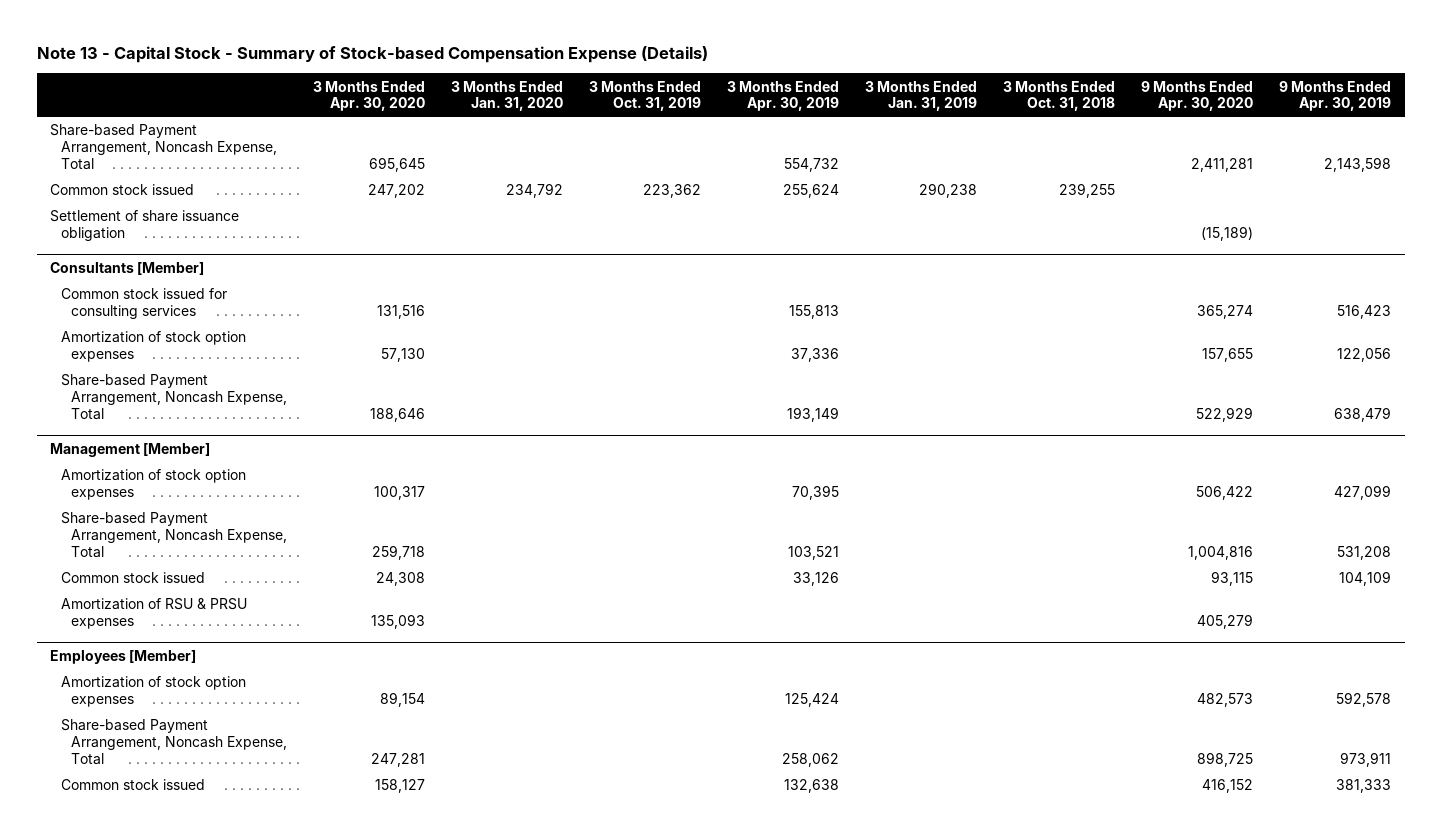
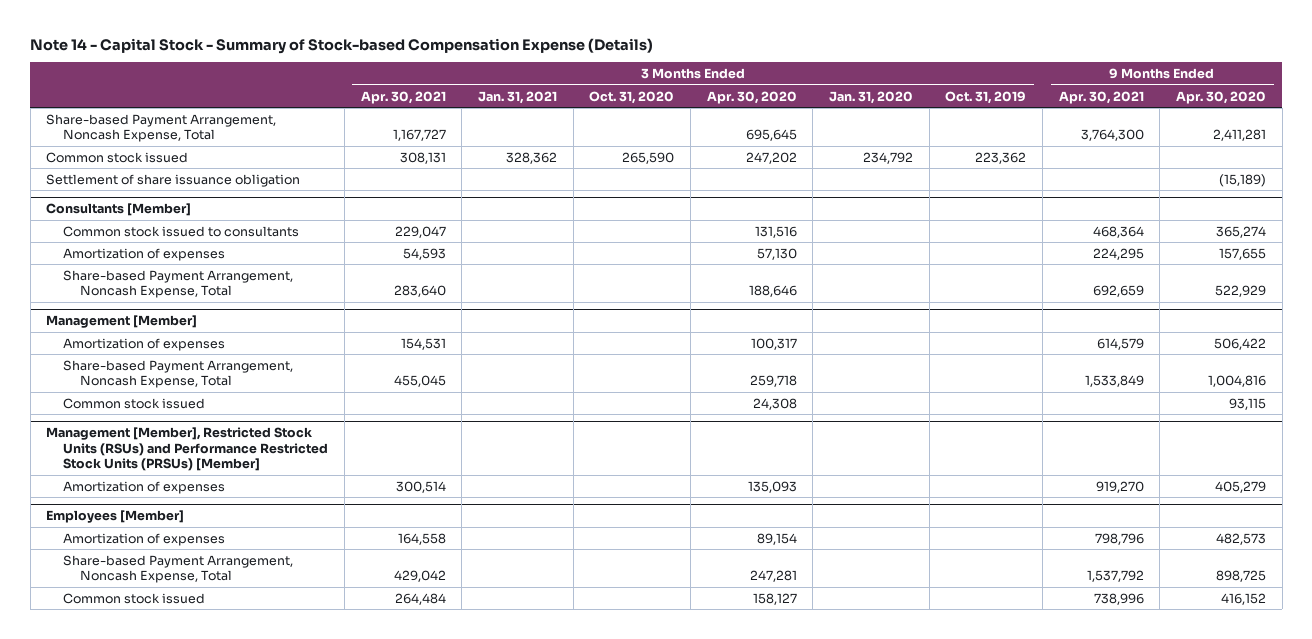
[36,46,708,64] Note 13 - Capital Stock - Summary of Stock-based Compensation Expense (Details) -> [30,37,654,54] Note 14 - Capital Stock - Summary of Stock-based Compensation Expense (Details)
[727,80,840,112] 3 Months Ended Apr. 30, 2019 -> none
[865,80,978,112] 3 Months Ended Jan. 31, 2019 -> none
[1003,80,1116,112] 3 Months Ended Oct. 31, 2018 -> none
[1279,80,1392,112] 9 Months Ended Apr. 30, 2019 -> none
none -> [360,90,446,104] Apr. 30, 2021
none -> [477,90,557,104] Jan. 31, 2021
none -> [589,90,675,104] Oct. 31, 2020
none -> [1058,90,1144,104] Apr. 30, 2021
[60,288,227,319] Common stock issued for consulting services -> [63,225,300,237] Common stock issued to consultants
[60,331,246,362] Amortization of stock option expenses -> [63,247,226,261] Amortization of expenses
[60,469,246,500] Amortization of stock option expenses -> [63,337,226,351] Amortization of expenses
none -> [46,427,329,472] Management [Member], Restricted Stock Units (RSUs) and Performance Restricted Stock Units (PRSUs) [Member]
[60,598,247,629] Amortization of RSU & PRSU expenses -> [63,480,226,494] Amortization of expenses
[60,676,246,707] Amortization of stock option expenses -> [63,532,226,546] Amortization of expenses

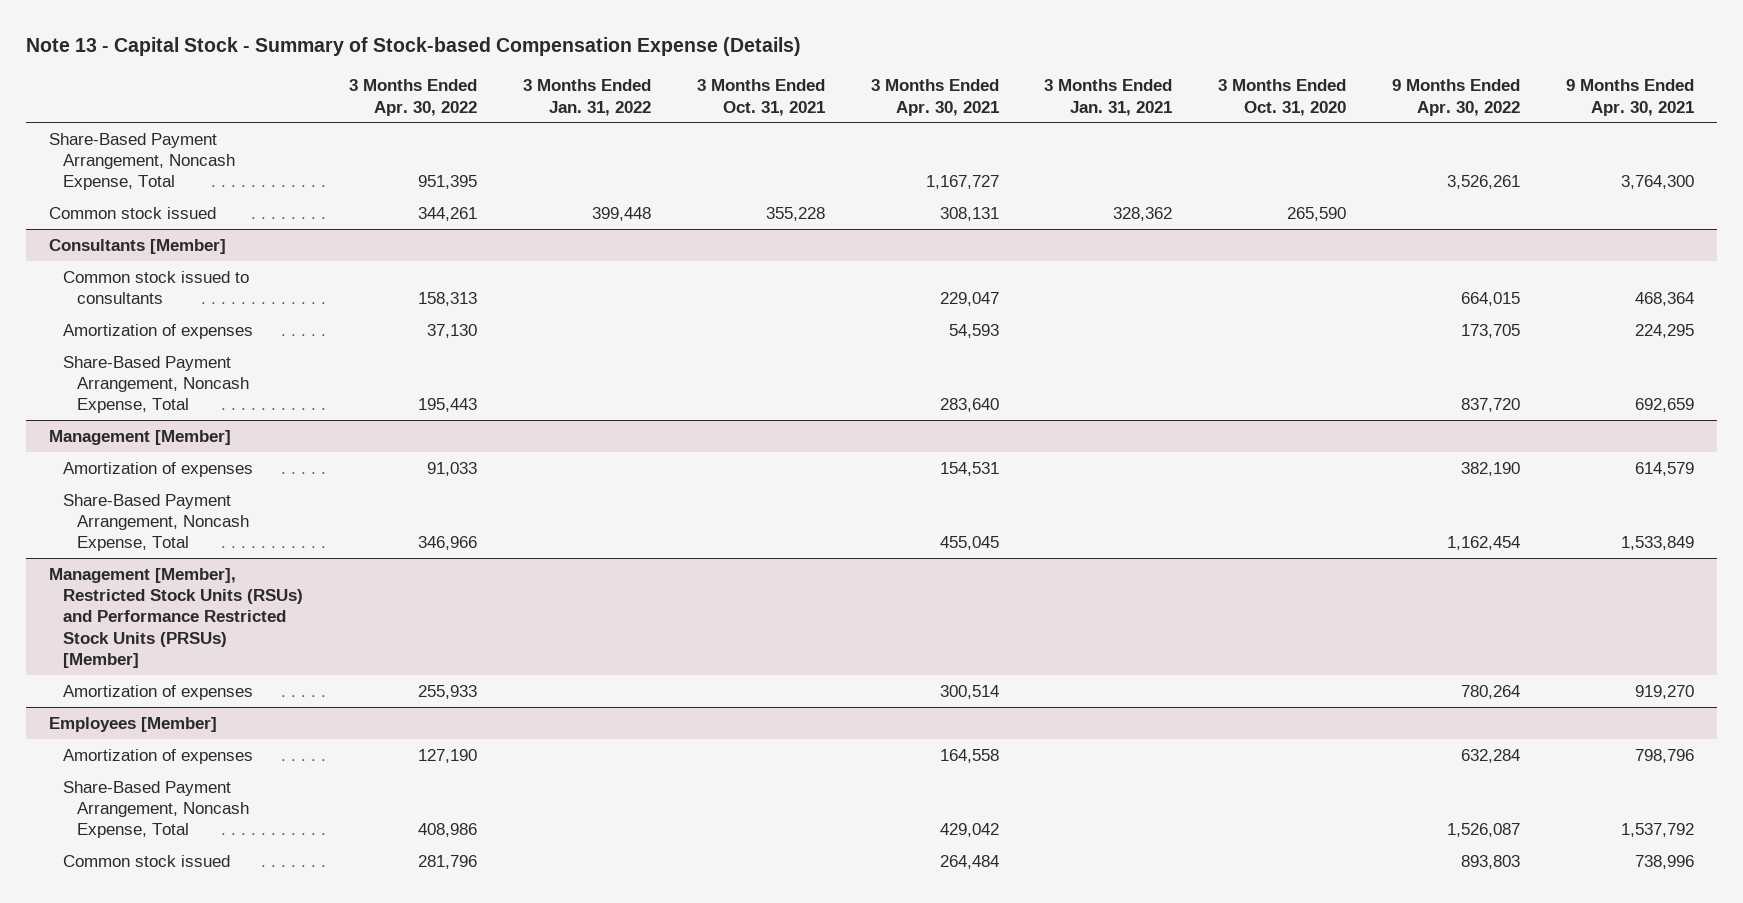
[30,37,654,54] Note 14 - Capital Stock - Summary of Stock-based Compensation Expense (Details) -> [26,37,802,57] Note 13 - Capital Stock - Summary of Stock-based Compensation Expense (Details)
[706,90,797,104] Apr. 30, 2020 -> none
[828,90,913,104] Jan. 31, 2020 -> none
[945,90,1027,104] Oct. 31, 2019 -> none
[1176,90,1267,104] Apr. 30, 2020 -> none
none -> [348,79,477,116] 3 Months Ended Apr. 30, 2022
none -> [522,79,651,116] 3 Months Ended Jan. 31, 2022
none -> [696,79,825,116] 3 Months Ended Oct. 31, 2021
none -> [1392,79,1521,116] 9 Months Ended Apr. 30, 2022
[46,113,277,143] Share-based Payment Arrangement, Noncash Expense, Total -> [49,132,236,191] Share-Based Payment Arrangement, Noncash Expense, Total
[46,173,301,187] Settlement of share issuance obligation -> none
[63,269,294,299] Share-based Payment Arrangement, Noncash Expense, Total -> [63,355,250,414] Share-Based Payment Arrangement, Noncash Expense, Total
[63,397,206,409] Common stock issued -> none
[63,359,294,389] Share-based Payment Arrangement, Noncash Expense, Total -> [63,493,250,552] Share-Based Payment Arrangement, Noncash Expense, Total
[63,554,294,584] Share-based Payment Arrangement, Noncash Expense, Total -> [63,780,250,839] Share-Based Payment Arrangement, Noncash Expense, Total

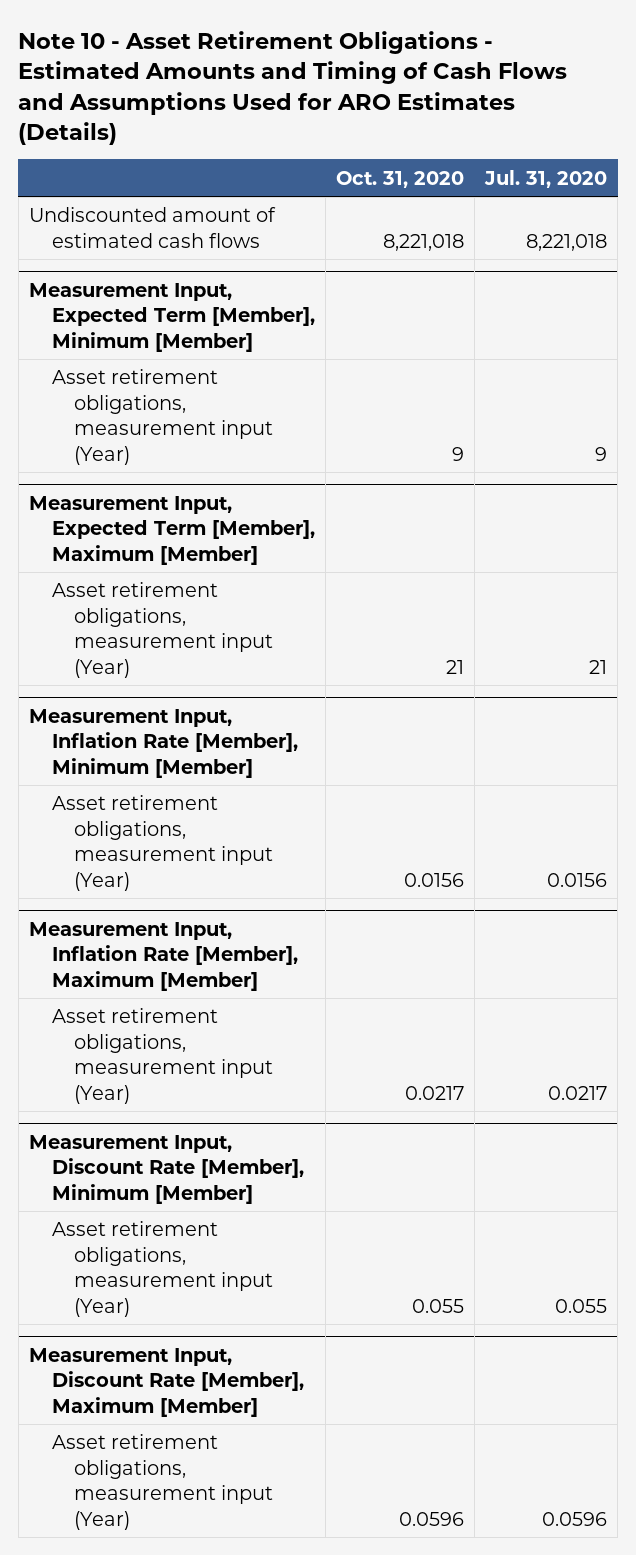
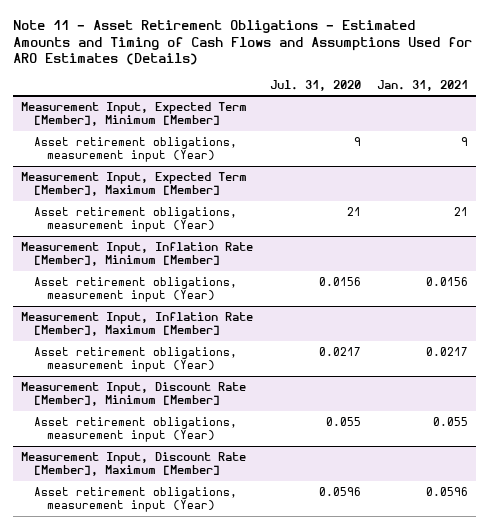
[18,30,568,145] Note 10 - Asset Retirement Obligations - Estimated Amounts and Timing of Cash Flows and Assumptions Used for ARO Estimates (Details) -> [13,19,473,66] Note 11 - Asset Retirement Obligations - Estimated Amounts and Timing of Cash Flows and Assumptions Used for ARO Estimates (Details)
[335,170,464,188] Oct. 31, 2020 -> none
none -> [376,79,468,91] Jan. 31, 2021
[28,207,276,248] Undiscounted amount of estimated cash flows -> none

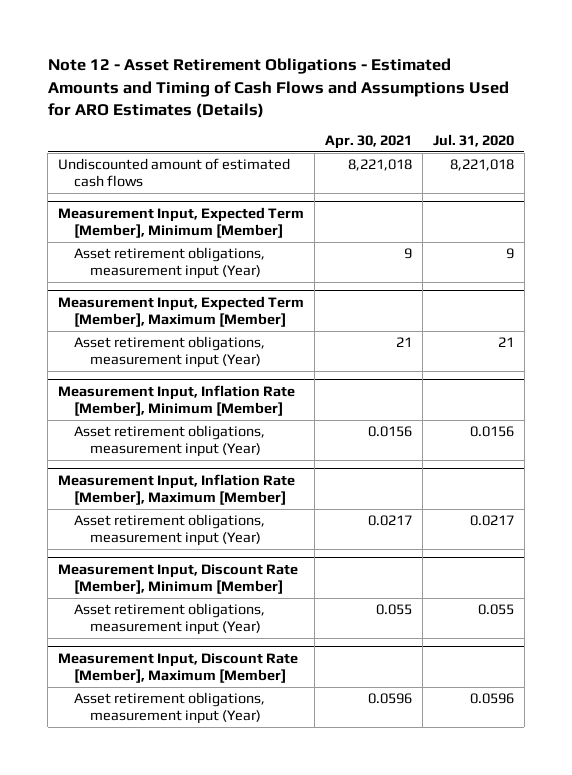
[13,19,473,66] Note 11 - Asset Retirement Obligations - Estimated Amounts and Timing of Cash Flows and Assumptions Used for ARO Estimates (Details) -> [47,58,509,119] Note 12 - Asset Retirement Obligations - Estimated Amounts and Timing of Cash Flows and Assumptions Used for ARO Estimates (Details)
[376,79,468,91] Jan. 31, 2021 -> none
none -> [324,135,412,150] Apr. 30, 2021
none -> [58,157,291,188] Undiscounted amount of estimated cash flows

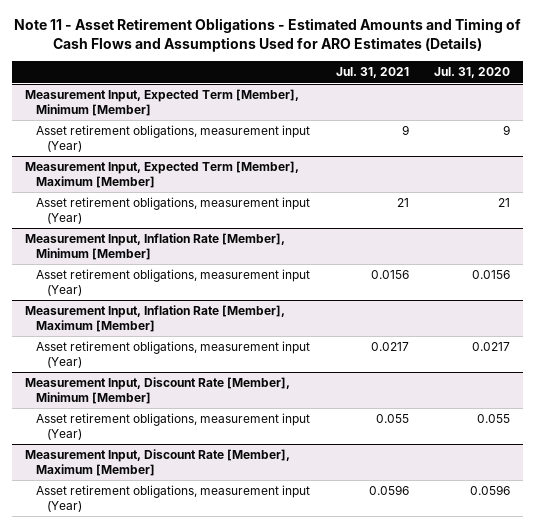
[47,58,509,119] Note 12 - Asset Retirement Obligations - Estimated Amounts and Timing of Cash Flows and Assumptions Used for ARO Estimates (Details) -> [13,18,521,53] Note 11 - Asset Retirement Obligations - Estimated Amounts and Timing of Cash Flows and Assumptions Used for ARO Estimates (Details)
[324,135,412,150] Apr. 30, 2021 -> none
none -> [335,67,409,79] Jul. 31, 2021
[58,157,291,188] Undiscounted amount of estimated cash flows -> none

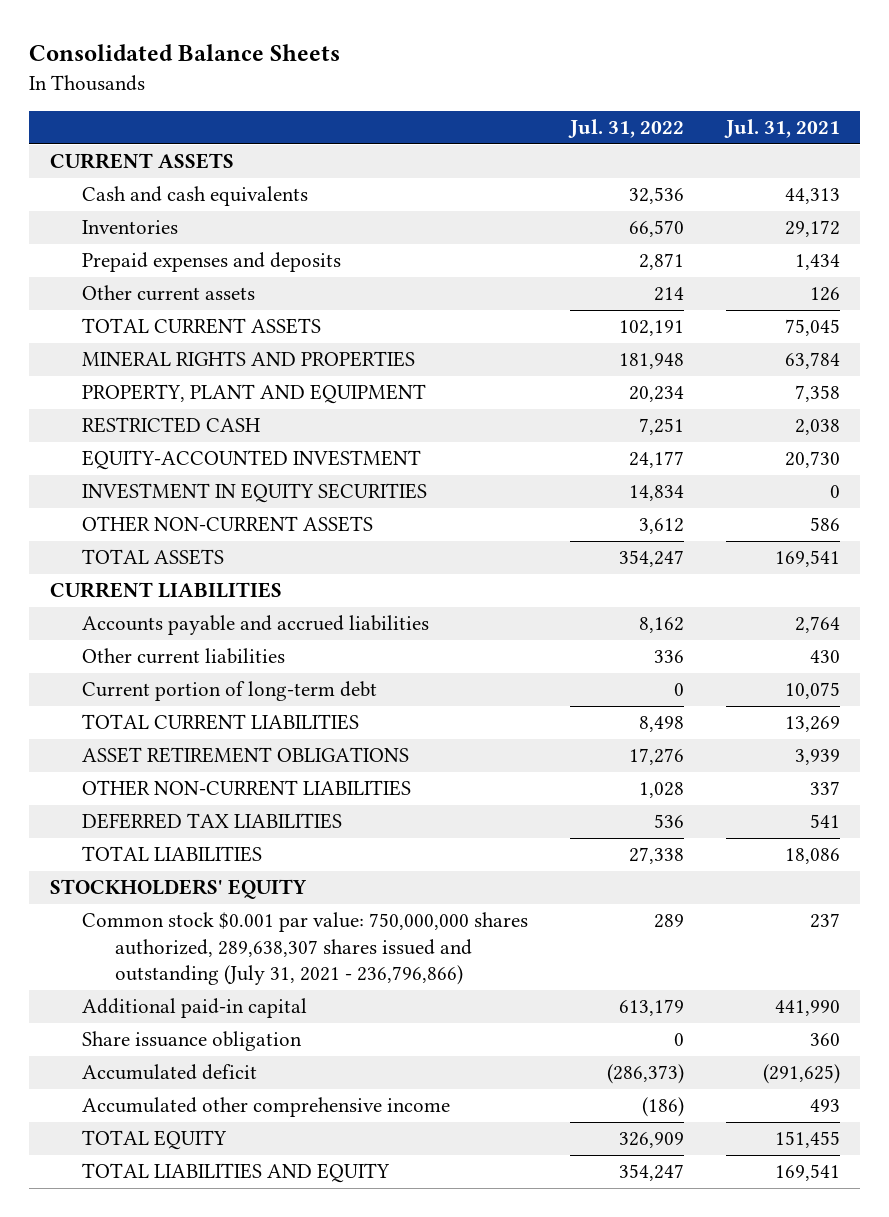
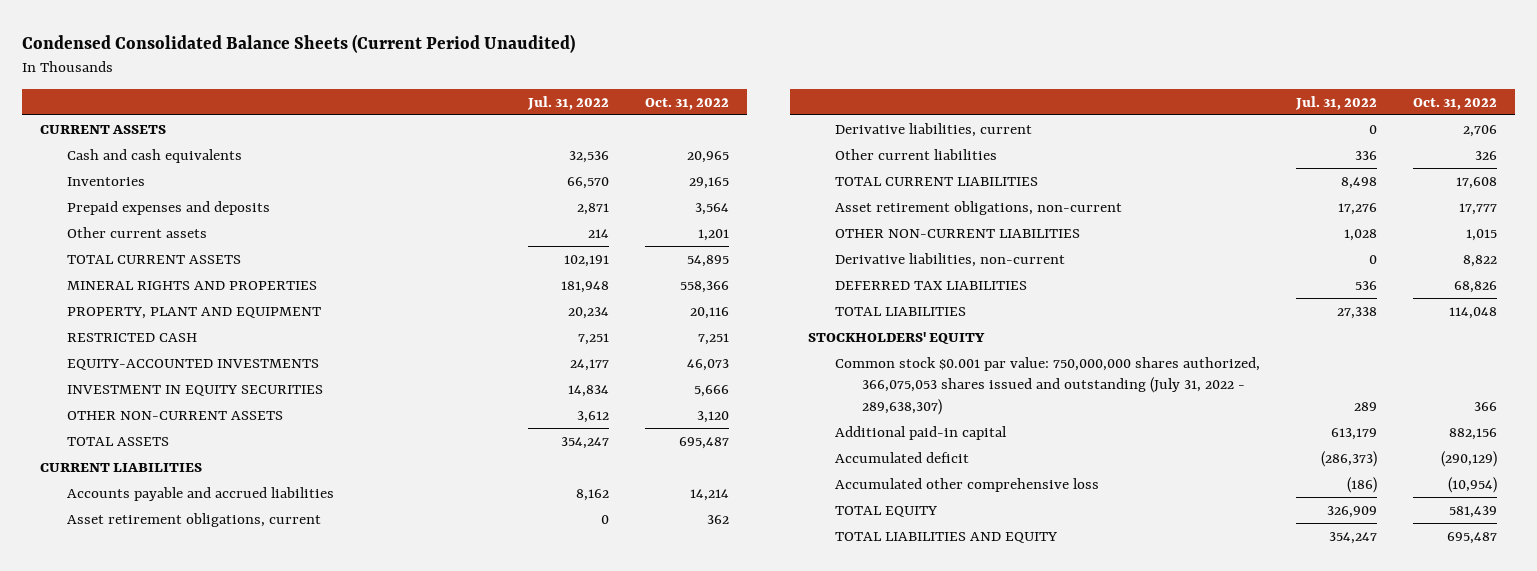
[28,44,340,62] Consolidated Balance Sheets -> [22,33,576,53] Condensed Consolidated Balance Sheets (Current Period Unaudited)
[723,118,840,138] Jul. 31, 2021 -> none
none -> [645,97,730,110] Oct. 31, 2022
[82,450,422,471] EQUITY-ACCOUNTED INVESTMENT -> [67,358,320,370] EQUITY-ACCOUNTED INVESTMENTS
none -> [67,512,322,527] Asset retirement obligations, current
none -> [834,122,1032,137] Derivative liabilities, current
[82,681,378,702] Current portion of long-term debt -> none
[82,747,410,764] ASSET RETIREMENT OBLIGATIONS -> [834,200,1122,215] Asset retirement obligations, non-current
none -> [834,252,1065,267] Derivative liabilities, non-current
[82,912,529,985] Common stock $0.001 par value: 750,000,000 shares authorized, 289,638,307 shares issued and outstanding (July 31, 2021 - 236,796,866) -> [834,356,1260,415] Common stock $0.001 par value: 750,000,000 shares authorized, 366,075,053 shares issued and outstanding (July 31, 2022 - 289,638,307)
[82,1031,303,1052] Share issuance obligation -> none
[82,1097,451,1118] Accumulated other comprehensive income -> [834,477,1099,492] Accumulated other comprehensive loss

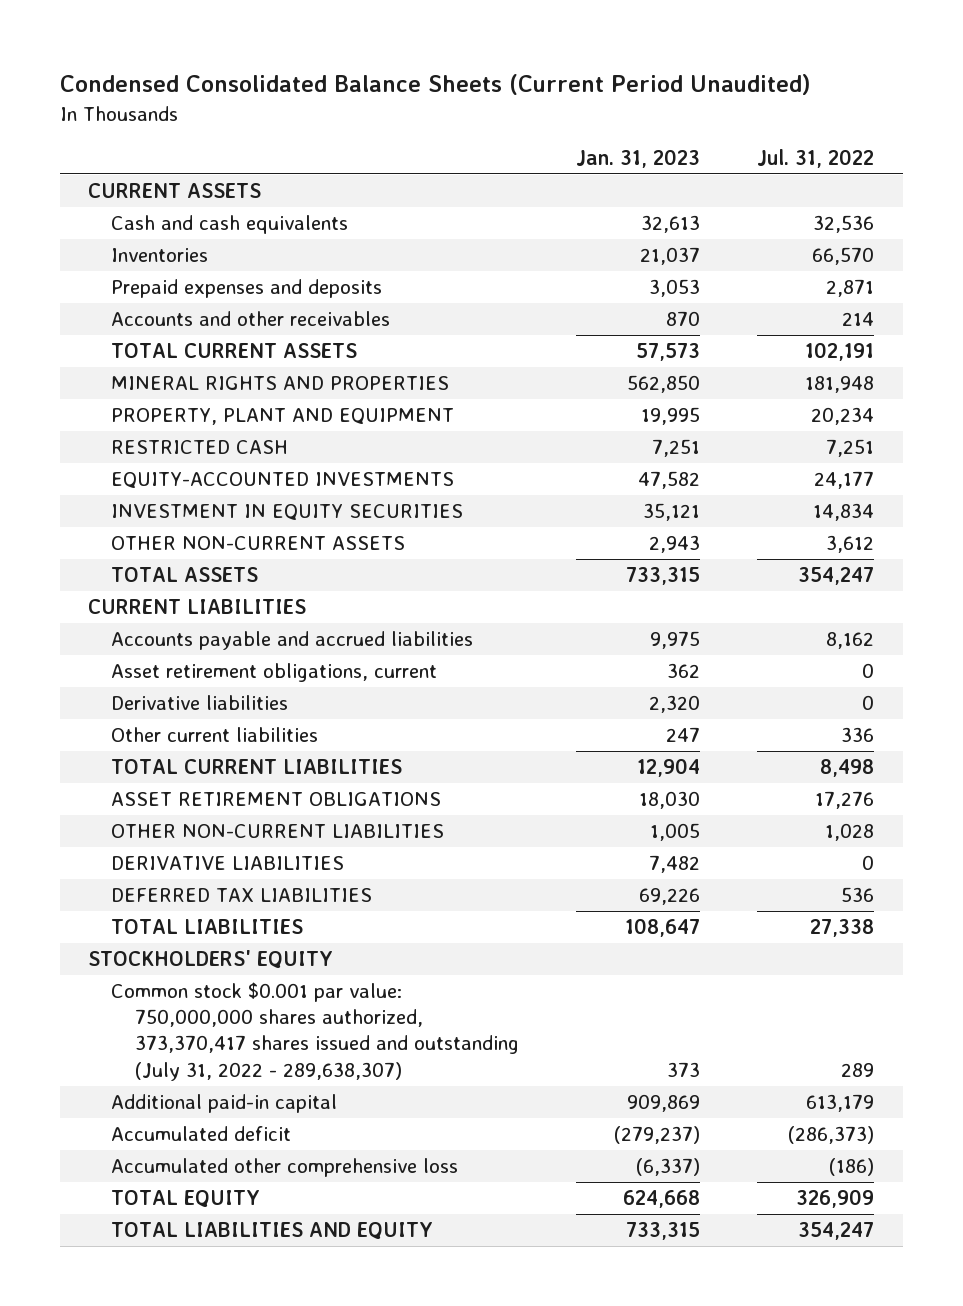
[645,97,730,110] Oct. 31, 2022 -> none
none -> [576,148,701,168] Jan. 31, 2023
[67,226,208,238] Other current assets -> [111,311,391,327] Accounts and other receivables
[834,122,1032,137] Derivative liabilities, current -> [111,695,289,711] Derivative liabilities
[834,200,1122,215] Asset retirement obligations, non-current -> [111,792,442,807] ASSET RETIREMENT OBLIGATIONS
[834,252,1065,267] Derivative liabilities, non-current -> [111,856,345,871] DERIVATIVE LIABILITIES
[834,356,1260,415] Common stock $0.001 par value: 750,000,000 shares authorized, 366,075,053 shares issued and outstanding (July 31, 2022 - 289,638,307) -> [111,982,519,1081] Common stock $0.001 par value: 750,000,000 shares authorized, 373,370,417 shares issued and outstanding (July 31, 2022 - 289,638,307)

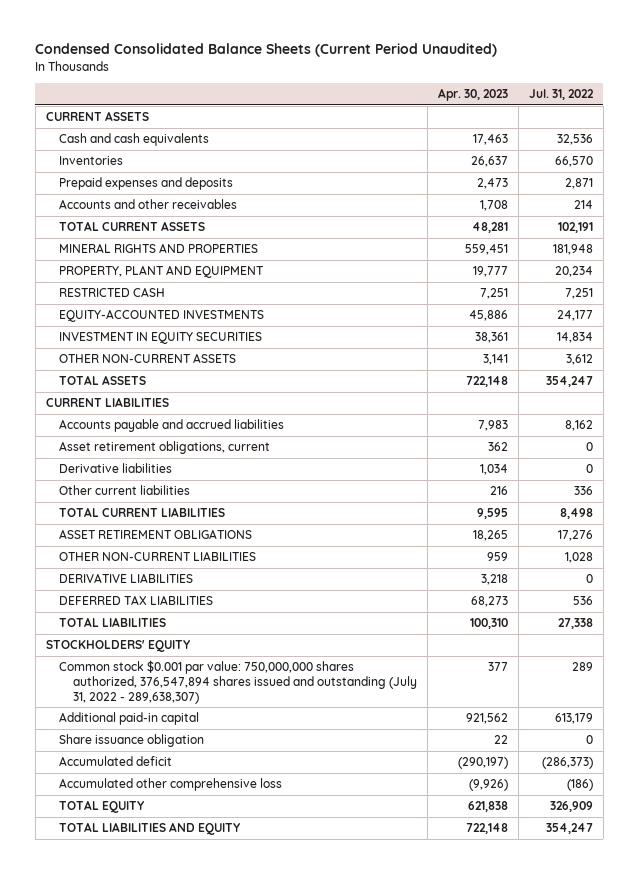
[576,148,701,168] Jan. 31, 2023 -> none
none -> [437,88,508,102] Apr. 30, 2023
[111,982,519,1081] Common stock $0.001 par value: 750,000,000 shares authorized, 373,370,417 shares issued and outstanding (July 31, 2022 - 289,638,307) -> [59,660,418,704] Common stock $0.001 par value: 750,000,000 shares authorized, 376,547,894 shares issued and outstanding (July 31, 2022 - 289,638,307)
none -> [59,734,205,748] Share issuance obligation

